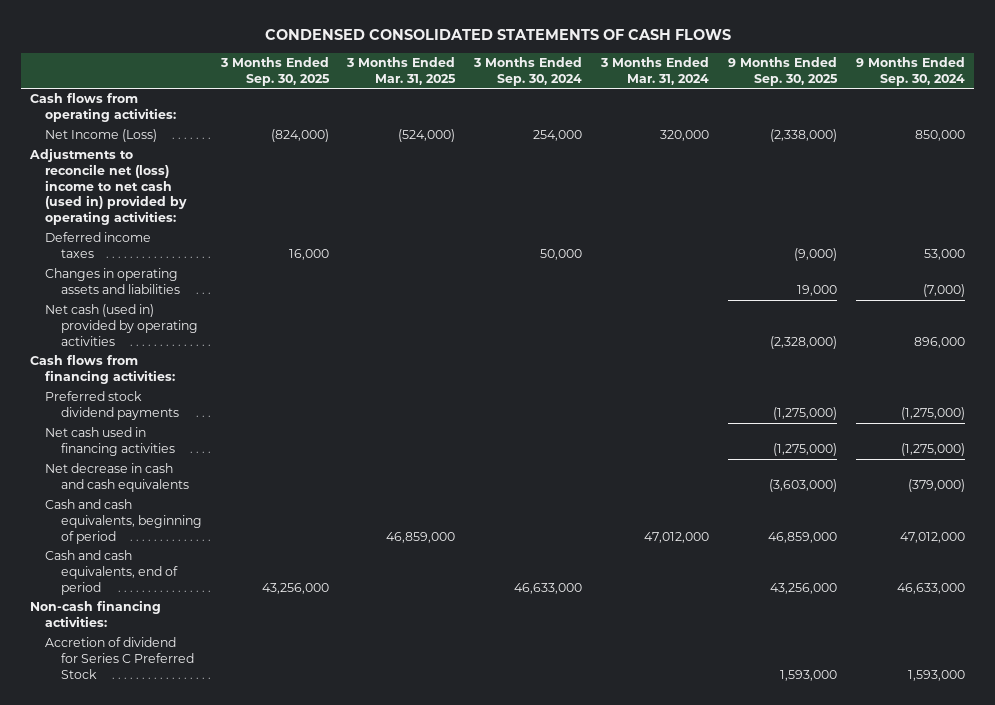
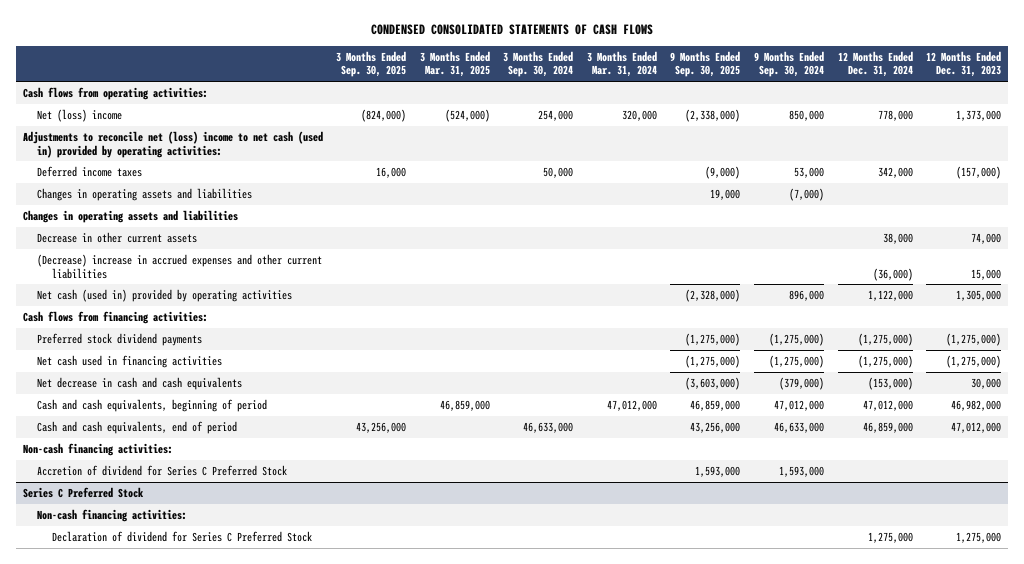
none -> [837,50,913,78] 12 Months Ended Dec. 31, 2024
none -> [926,50,1002,78] 12 Months Ended Dec. 31, 2023
[45,129,158,143] Net Income (Loss) -> [37,108,123,122] Net (loss) income
none -> [22,209,238,223] Changes in operating assets and liabilities
none -> [37,231,198,243] Decrease in other current assets
none -> [37,253,323,279] (Decrease) increase in accrued expenses and other current liabilities
none -> [22,486,144,498] Series C Preferred Stock
none -> [37,508,188,522] Non-cash financing activities:
none -> [51,530,312,542] Declaration of dividend for Series C Preferred Stock

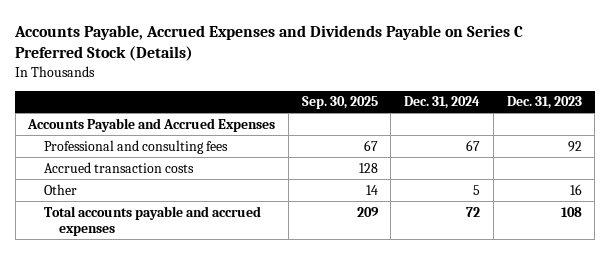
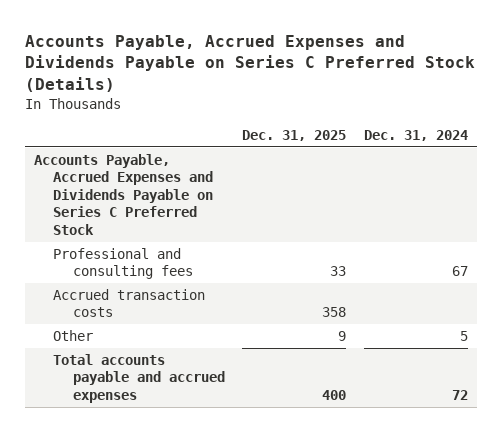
[301,96,378,110] Sep. 30, 2025 -> none
[506,96,582,110] Dec. 31, 2023 -> none
none -> [242,130,347,142] Dec. 31, 2025
[27,117,276,132] Accounts Payable and Accrued Expenses -> [33,154,214,235] Accounts Payable, Accrued Expenses and Dividends Payable on Series C Preferred Stock

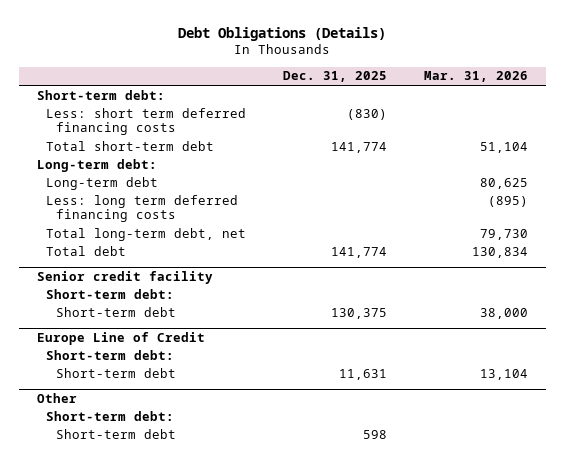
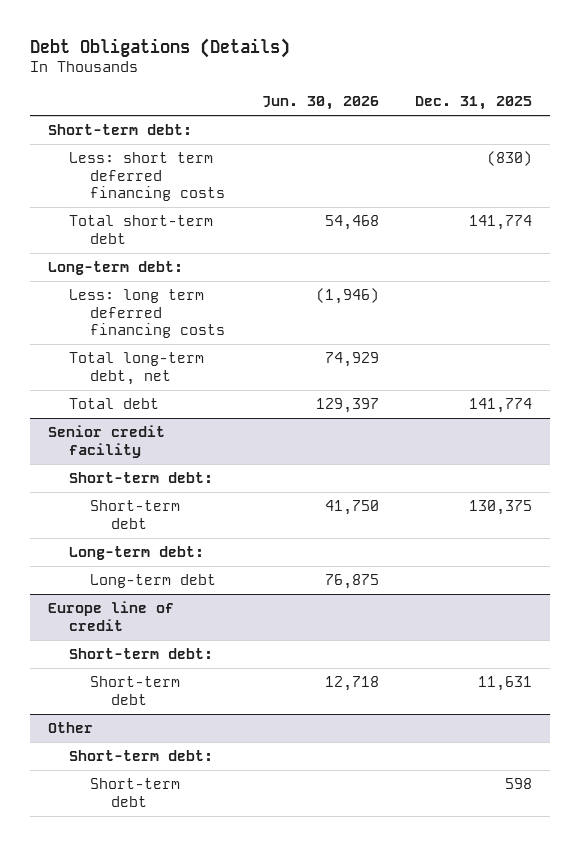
[423,71,528,83] Mar. 31, 2026 -> none
none -> [261,96,379,111] Jun. 30, 2026
[46,176,159,190] Long-term debt -> none
none -> [69,546,205,561] Long-term debt:
none -> [90,574,217,589] Long-term debt
[36,331,205,345] Europe Line of Credit -> [48,601,175,631] Europe line of credit

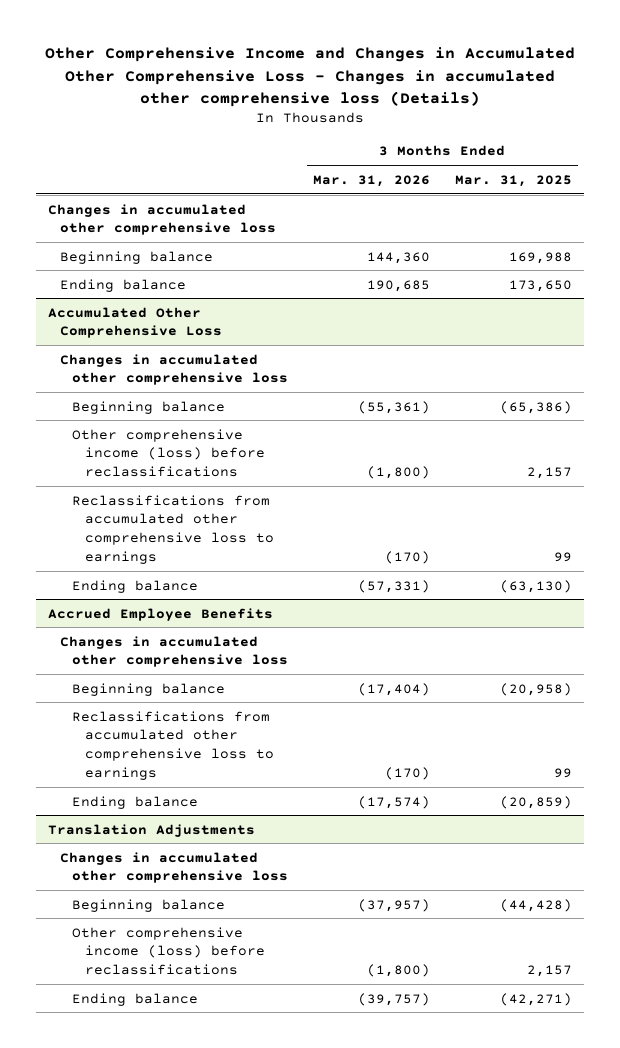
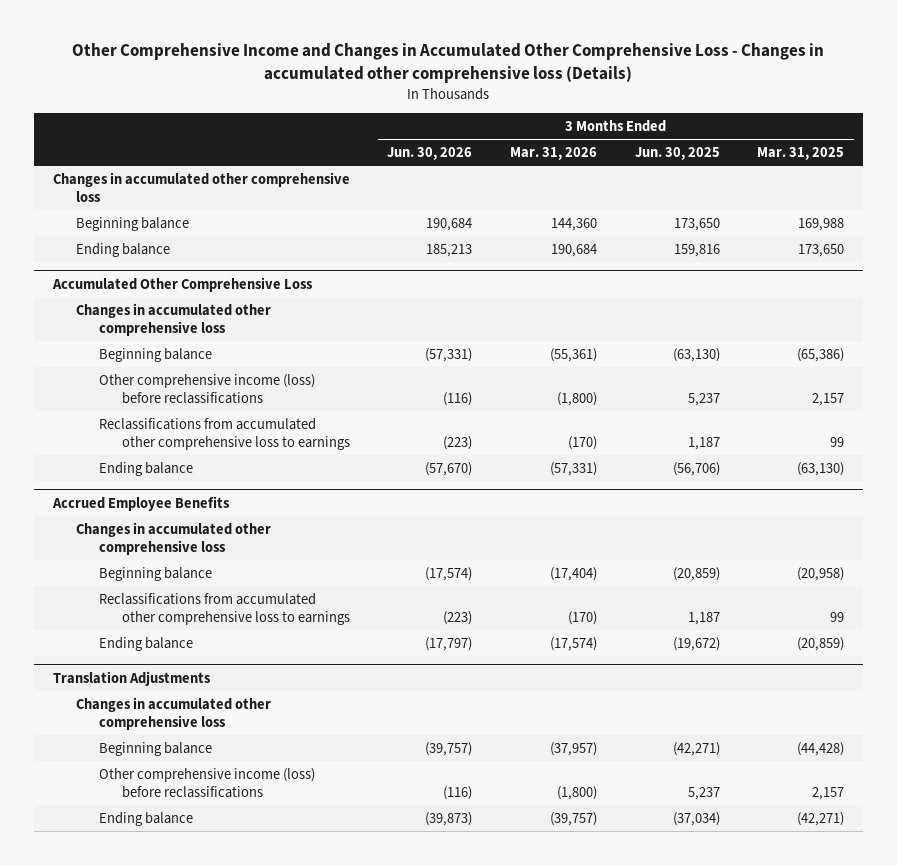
none -> [387,147,473,161] Jun. 30, 2026
none -> [634,147,720,161] Jun. 30, 2025
[367,279,431,292] 190,685 -> [551,243,598,257] 190,684

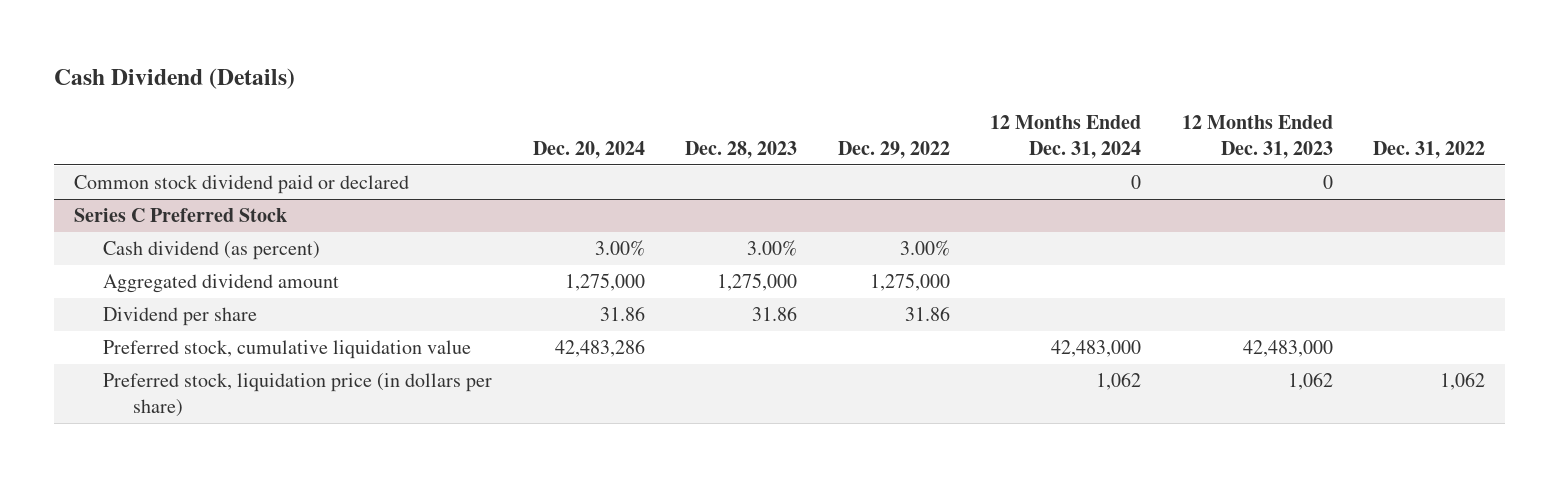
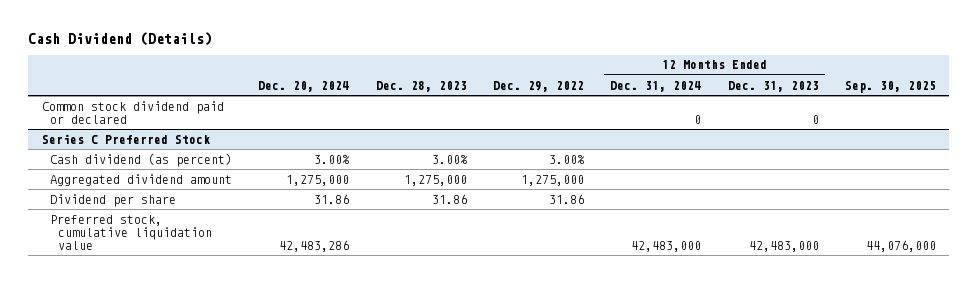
[1372,140,1485,159] Dec. 31, 2022 -> none
none -> [845,80,937,93] Sep. 30, 2025
[103,373,493,418] Preferred stock, liquidation price (in dollars per share) -> none

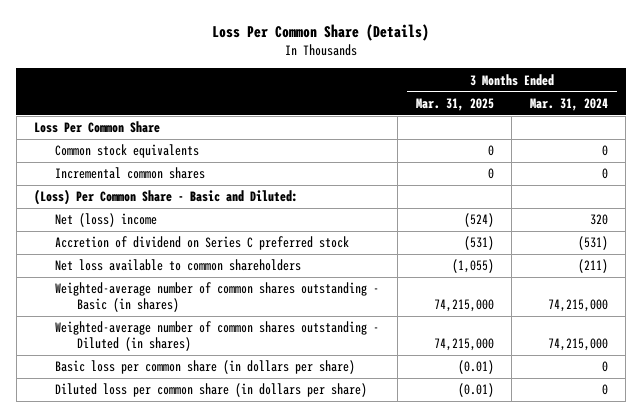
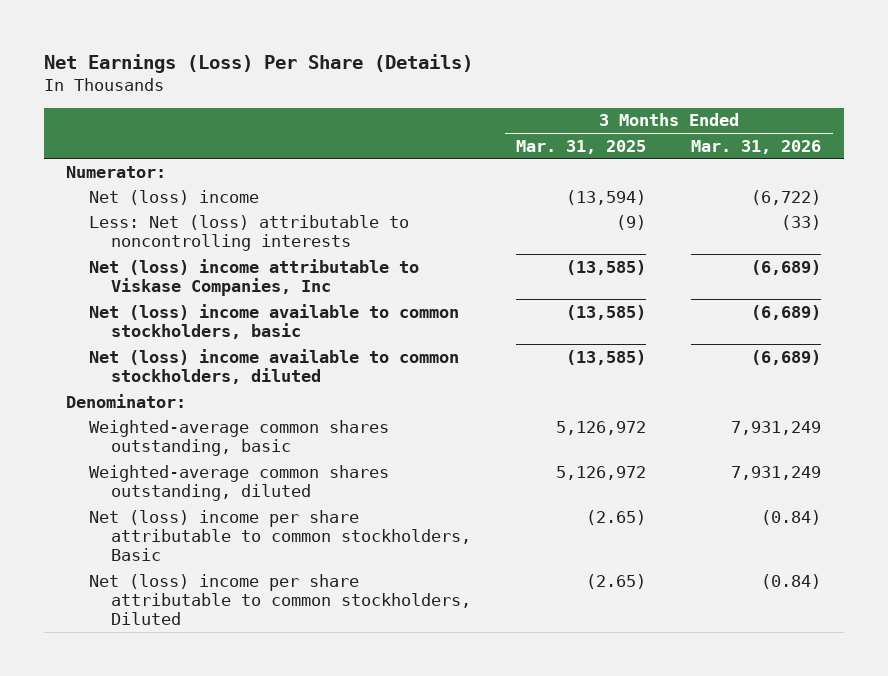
[211,23,429,41] Loss Per Common Share (Details) -> [43,54,473,74] Net Earnings (Loss) Per Share (Details)
[529,97,608,111] Mar. 31, 2024 -> none
none -> [691,139,822,154] Mar. 31, 2026
[34,121,161,134] Loss Per Common Share -> none
[55,144,200,159] Common stock equivalents -> none
[55,167,206,180] Incremental common shares -> none
[34,189,299,206] (Loss) Per Common Share - Basic and Diluted: -> none
[55,236,350,251] Accretion of dividend on Series C preferred stock -> none
none -> [66,165,167,178] Numerator:
[463,213,494,228] (524) -> [566,189,647,205] (13,594)
none -> [88,214,409,251] Less: Net (loss) attributable to noncontrolling interests
none -> [88,258,419,296] Net (loss) income attributable to Viskase Companies, Inc
[55,259,302,272] Net loss available to common shareholders -> [88,303,459,339] Net (loss) income available to common stockholders, basic
[451,259,494,274] (1,055) -> [566,304,647,320] (13,585)
none -> [88,348,459,384] Net (loss) income available to common stockholders, diluted
none -> [66,393,187,408] Denominator:
[55,282,380,312] Weighted-average number of common shares outstanding - Basic (in shares) -> [88,419,389,456] Weighted-average common shares outstanding, basic
[433,298,494,312] 74,215,000 -> [556,420,647,435] 5,126,972
[55,321,380,351] Weighted-average number of common shares outstanding - Diluted (in shares) -> [88,464,389,501] Weighted-average common shares outstanding, diluted
[433,337,494,351] 74,215,000 -> [556,465,647,480] 5,126,972
[55,360,356,375] Basic loss per common share (in dollars per share) -> [88,509,472,562] Net (loss) income per share attributable to common stockholders, Basic
[457,360,494,375] (0.01) -> [586,509,647,525] (2.65)
[55,383,368,398] Diluted loss per common share (in dollars per share) -> [88,573,472,626] Net (loss) income per share attributable to common stockholders, Diluted
[457,383,494,398] (0.01) -> [586,573,647,589] (2.65)

